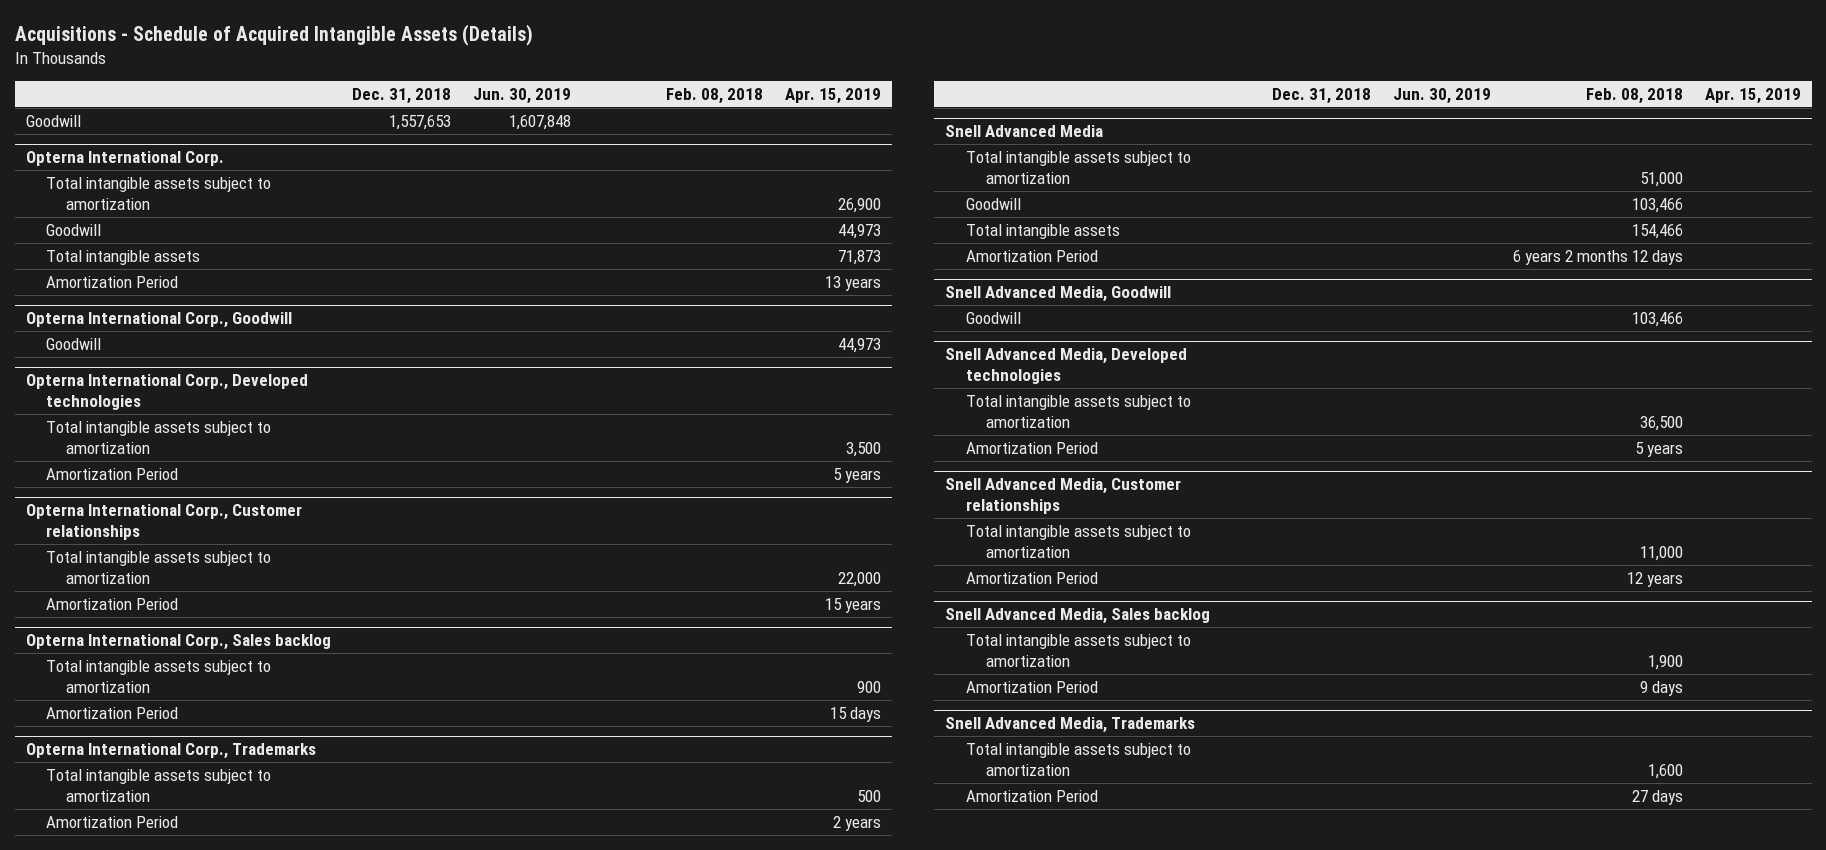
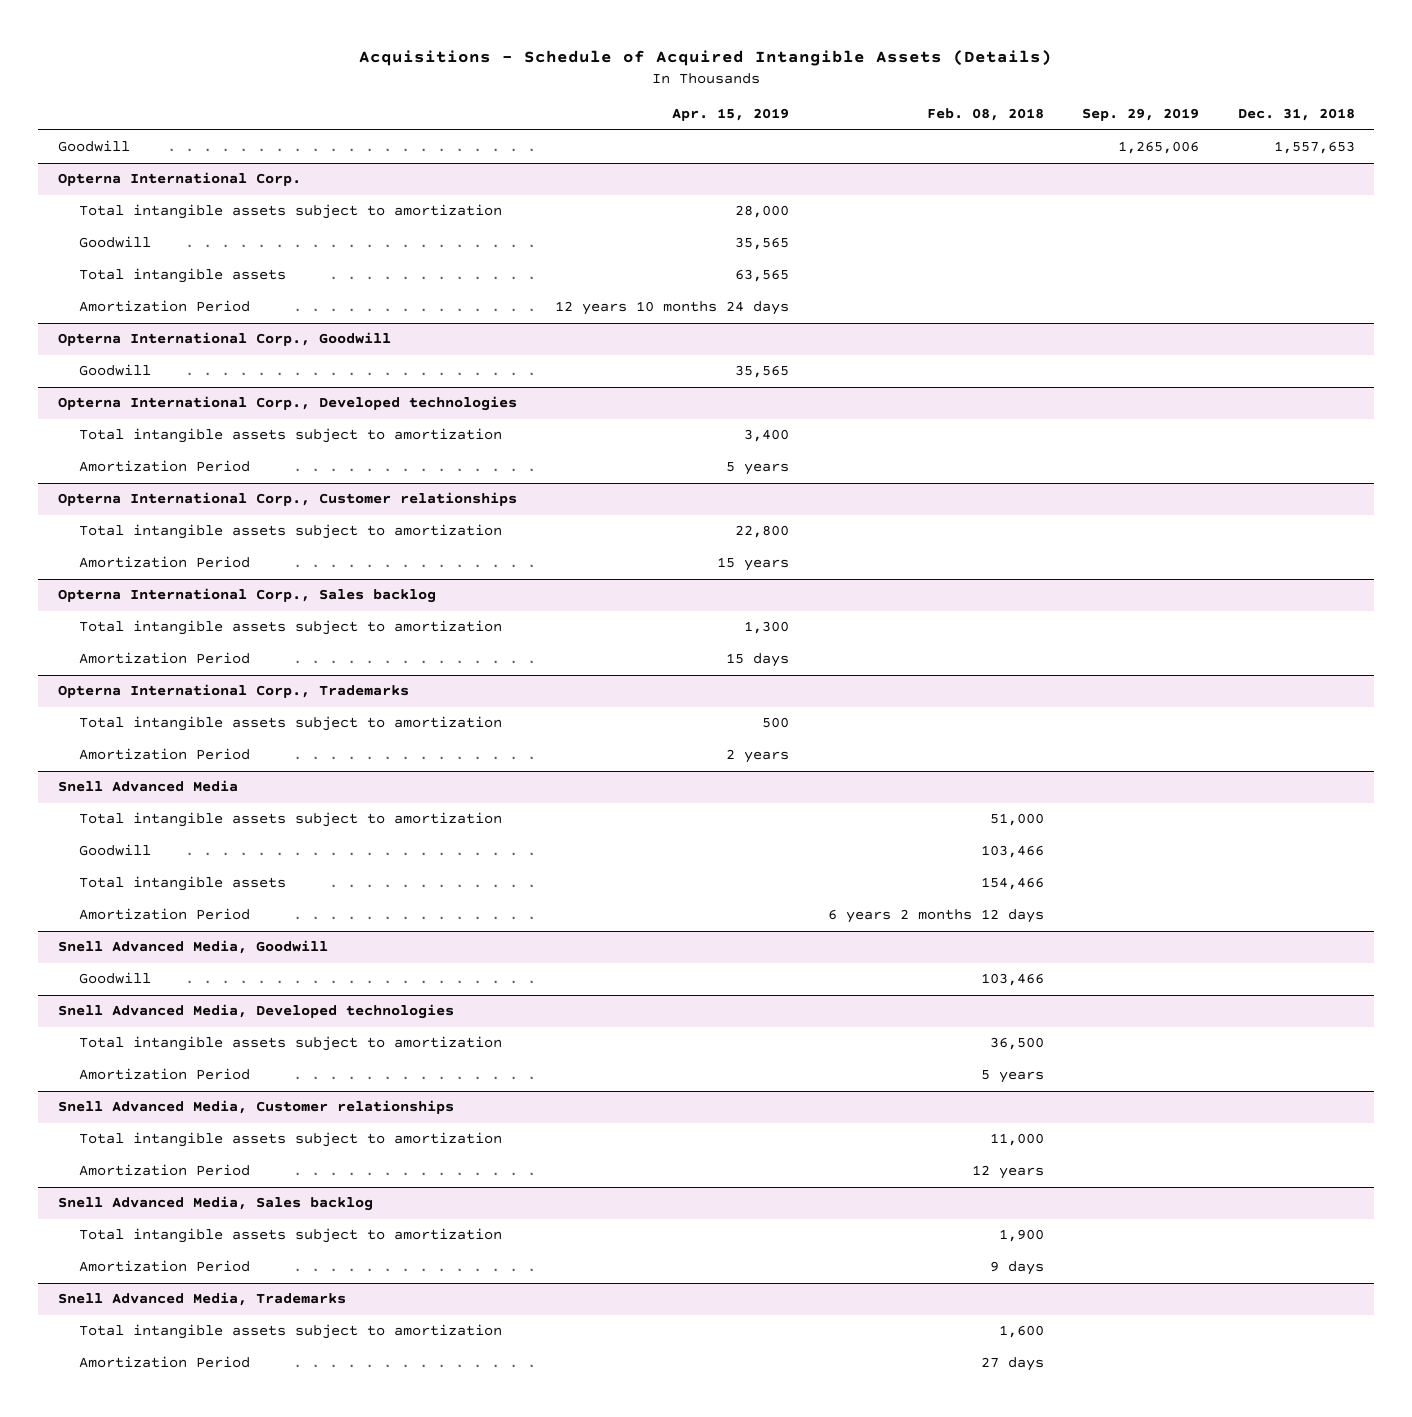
[473,87,572,104] Jun. 30, 2019 -> none
none -> [1082,108,1200,122] Sep. 29, 2019
[838,197,882,213] 26,900 -> [735,205,790,219] 28,000
[838,223,882,239] 44,973 -> [735,237,790,251] 35,565
[838,249,882,265] 71,873 -> [735,269,790,283] 63,565
[825,275,882,291] 13 years -> [555,301,790,316] 12 years 10 months 24 days
[838,337,882,353] 44,973 -> [735,365,790,379] 35,565
[846,441,882,457] 3,500 -> [744,429,790,443] 3,400
[838,571,882,587] 22,000 -> [735,525,790,539] 22,800
[857,680,882,693] 900 -> [744,621,790,635] 1,300

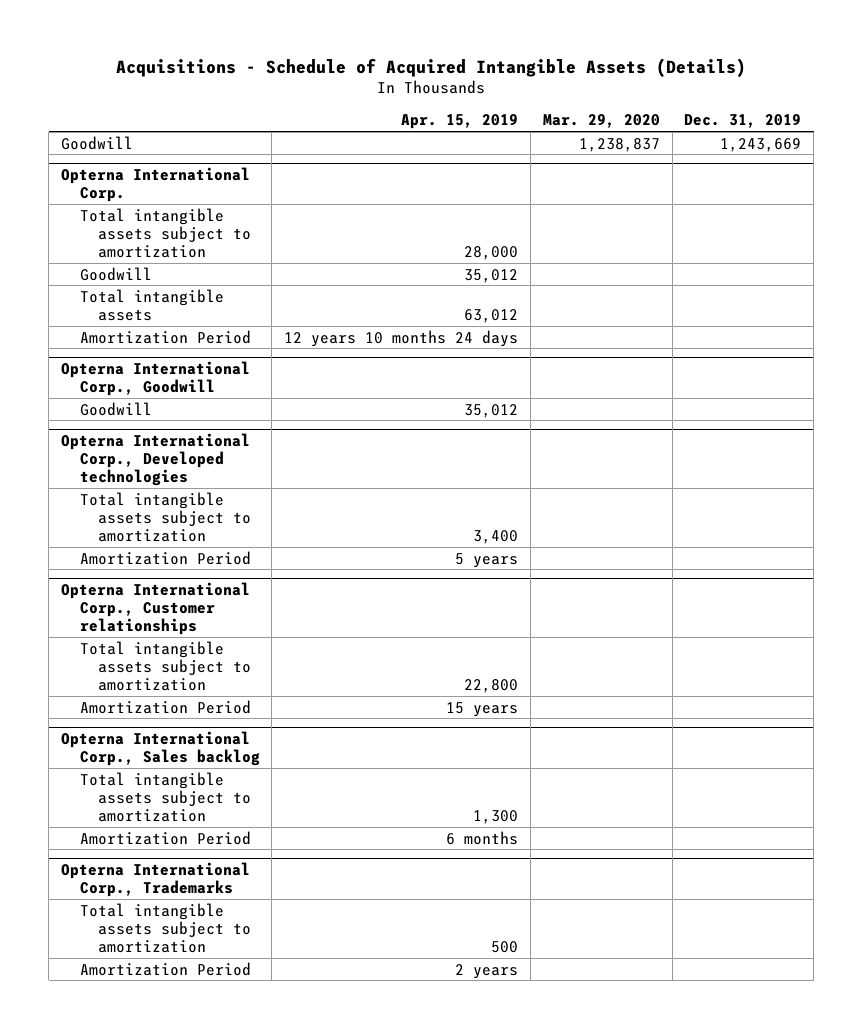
[926,108,1044,122] Feb. 08, 2018 -> none
[1082,108,1200,122] Sep. 29, 2019 -> none
[1237,108,1355,122] Dec. 31, 2018 -> none
none -> [542,114,660,129] Mar. 29, 2020
none -> [684,114,802,129] Dec. 31, 2019
[735,237,790,251] 35,565 -> [464,268,519,283] 35,012
[735,269,790,283] 63,565 -> [464,308,519,323] 63,012
[735,365,790,379] 35,565 -> [464,403,519,418] 35,012
[726,653,790,668] 15 days -> [446,830,519,845] 6 months
[57,780,238,793] Snell Advanced Media -> none
[78,812,502,828] Total intangible assets subject to amortization -> none
[78,844,151,857] Goodwill -> none
[78,876,286,892] Total intangible assets -> none
[78,908,250,921] Amortization Period -> none
[57,940,328,955] Snell Advanced Media, Goodwill -> none
[78,972,151,985] Goodwill -> none
[57,1004,454,1020] Snell Advanced Media, Developed technologies -> none
[78,1036,502,1052] Total intangible assets subject to amortization -> none
[78,1068,250,1081] Amortization Period -> none
[57,1100,454,1115] Snell Advanced Media, Customer relationships -> none
[78,1132,502,1148] Total intangible assets subject to amortization -> none
[78,1164,250,1177] Amortization Period -> none
[57,1196,373,1212] Snell Advanced Media, Sales backlog -> none
[78,1228,502,1244] Total intangible assets subject to amortization -> none
[78,1260,250,1273] Amortization Period -> none
[57,1292,346,1307] Snell Advanced Media, Trademarks -> none
[78,1324,502,1340] Total intangible assets subject to amortization -> none
[78,1356,250,1369] Amortization Period -> none

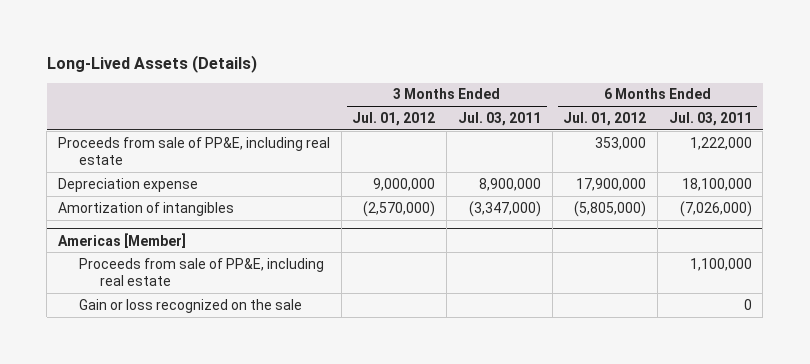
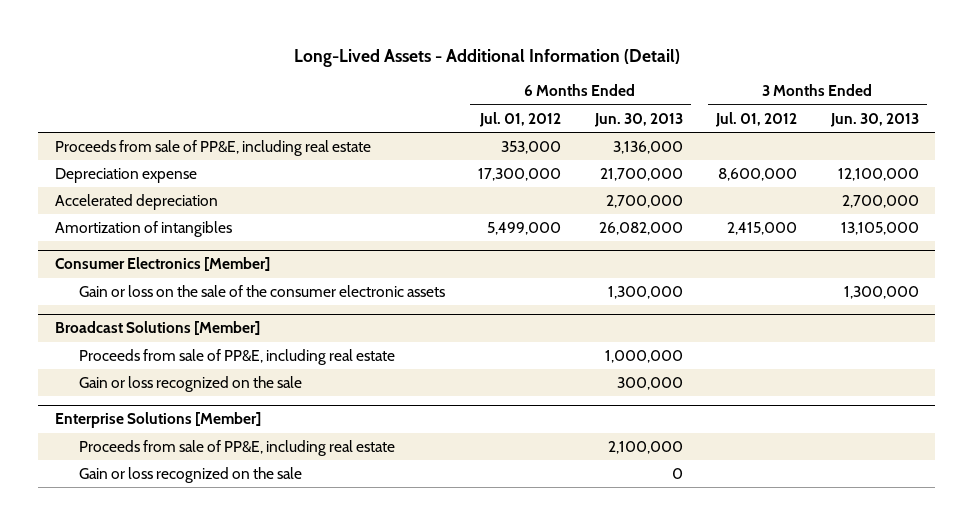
[46,54,257,73] Long-Lived Assets (Details) -> [293,48,680,67] Long-Lived Assets - Additional Information (Detail)
[457,111,541,126] Jul. 03, 2011 -> none
[668,111,752,126] Jul. 03, 2011 -> none
none -> [593,112,683,127] Jun. 30, 2013
none -> [829,112,919,127] Jun. 30, 2013
[58,232,187,248] Americas [Member] -> none
[78,257,324,287] Proceeds from sale of PP&E, including real estate -> none
[78,298,302,313] Gain or loss recognized on the sale -> none
[373,177,436,191] 9,000,000 -> [718,168,798,182] 8,600,000
[576,177,647,191] 17,900,000 -> [478,168,562,182] 17,300,000
none -> [54,194,218,211] Accelerated depreciation
[363,200,436,217] (2,570,000) -> [727,222,798,236] 2,415,000
[574,200,647,217] (5,805,000) -> [487,222,562,236] 5,499,000
none -> [54,257,270,272] Consumer Electronics [Member]
none -> [78,285,445,298] Gain or loss on the sale of the consumer electronic assets
none -> [54,321,260,336] Broadcast Solutions [Member]
none -> [78,349,395,366] Proceeds from sale of PP&E, including real estate
none -> [78,376,302,393] Gain or loss recognized on the sale
none -> [54,412,261,429] Enterprise Solutions [Member]
none -> [78,440,395,457] Proceeds from sale of PP&E, including real estate
none -> [78,467,302,484] Gain or loss recognized on the sale

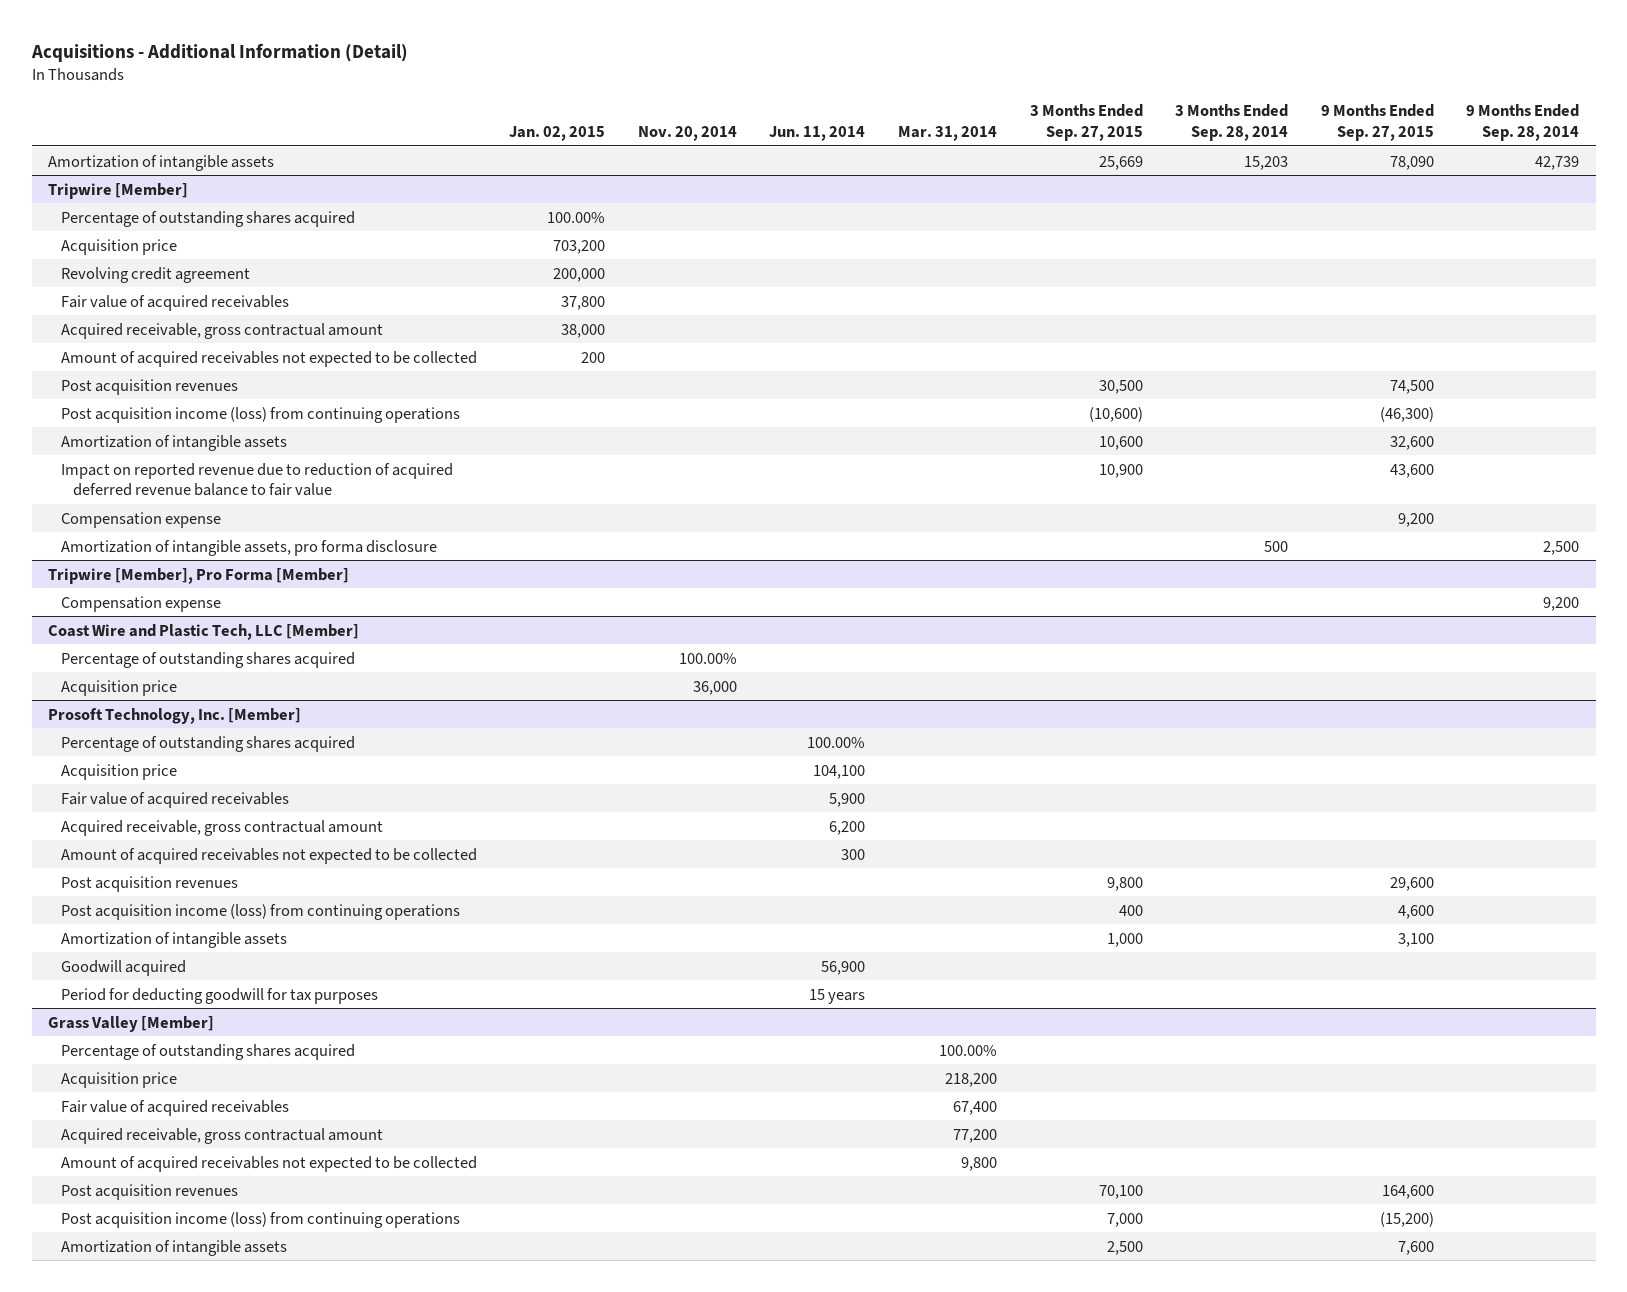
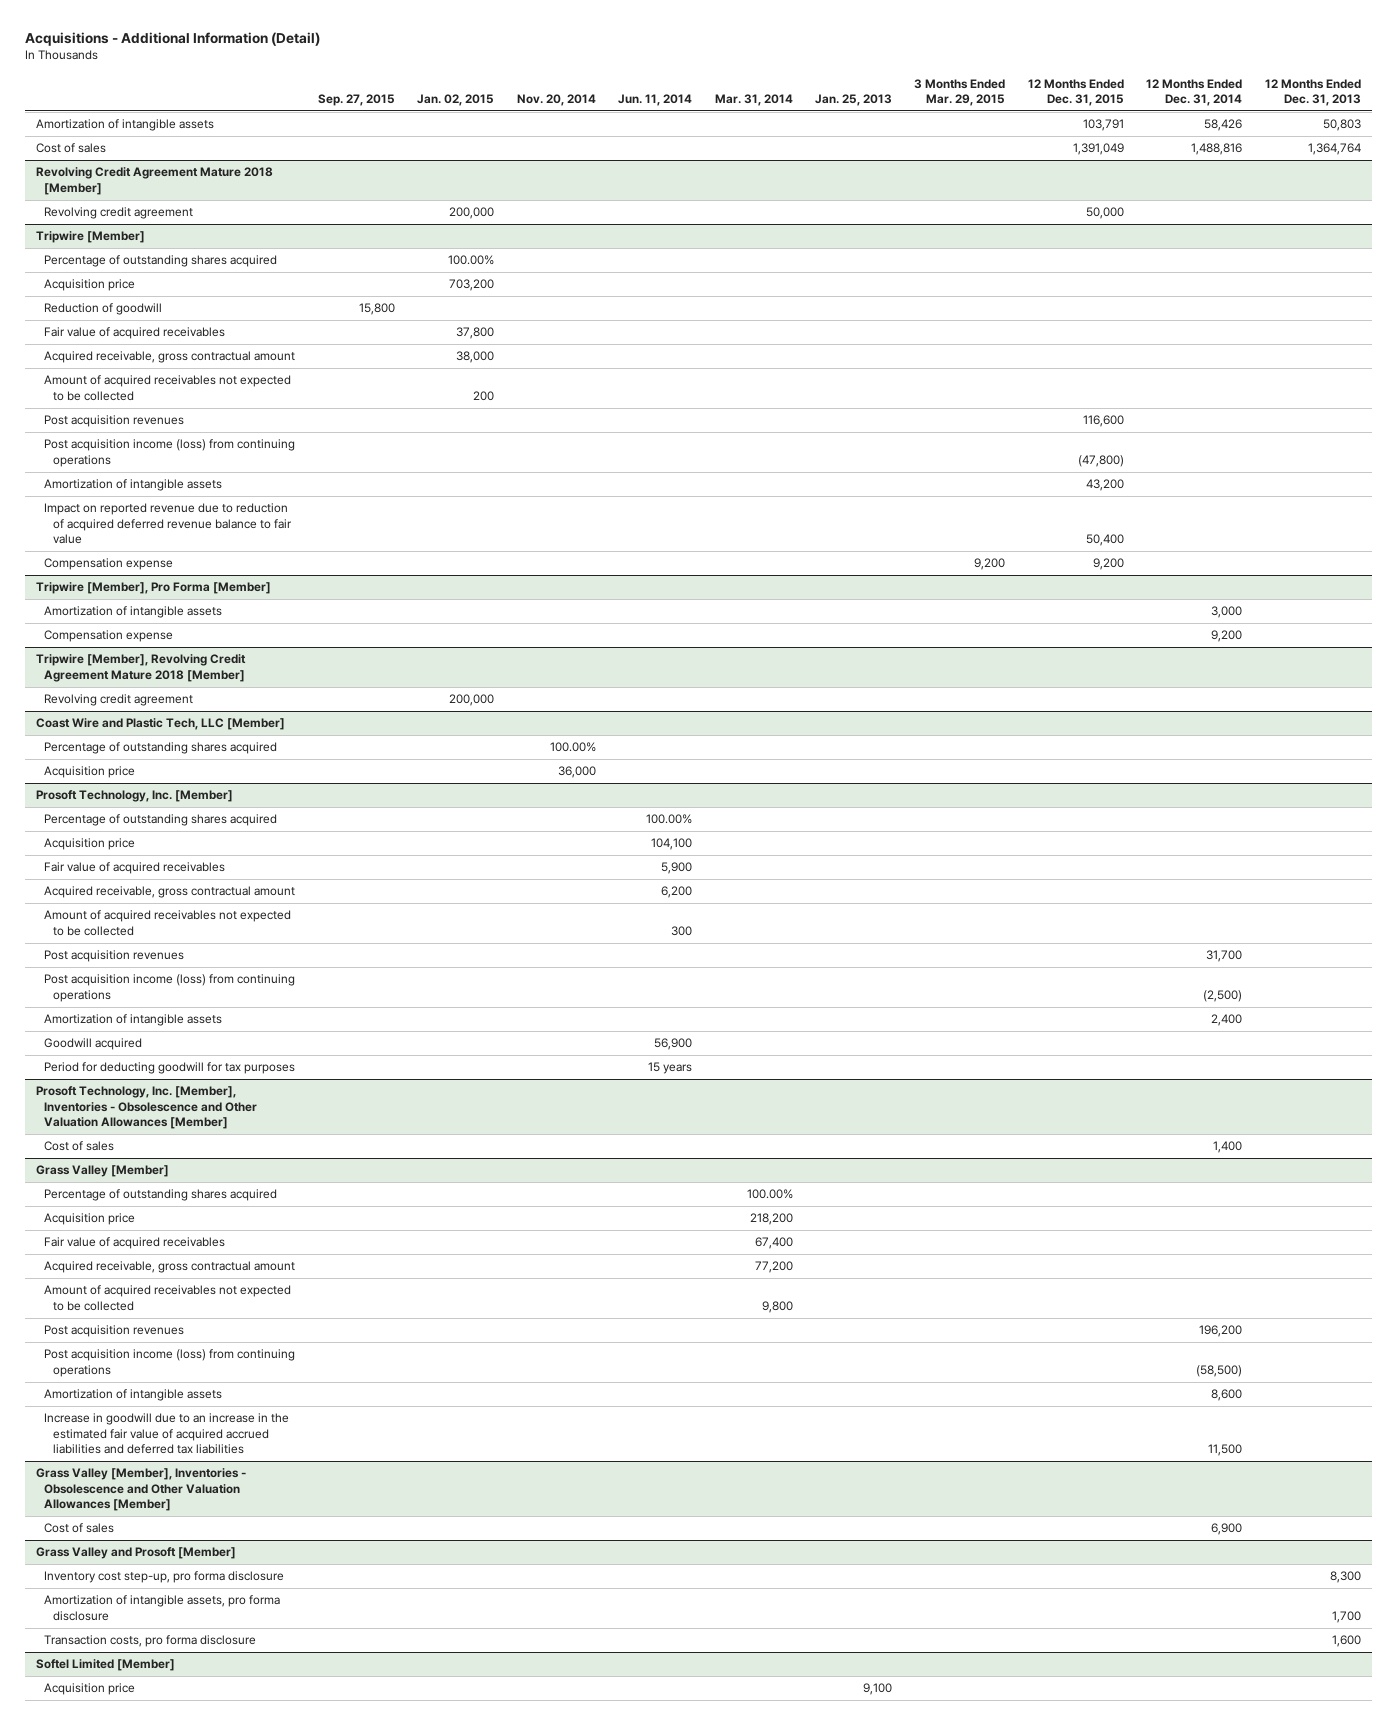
[1029,104,1143,141] 3 Months Ended Sep. 27, 2015 -> none
[1175,104,1289,141] 3 Months Ended Sep. 28, 2014 -> none
[1320,104,1434,141] 9 Months Ended Sep. 27, 2015 -> none
[1466,104,1580,141] 9 Months Ended Sep. 28, 2014 -> none
none -> [317,94,395,107] Sep. 27, 2015
none -> [815,94,893,107] Jan. 25, 2013
none -> [914,78,1006,107] 3 Months Ended Mar. 29, 2015
none -> [1027,78,1124,107] 12 Months Ended Dec. 31, 2015
none -> [1146,78,1243,107] 12 Months Ended Dec. 31, 2014
none -> [1264,78,1361,107] 12 Months Ended Dec. 31, 2013
none -> [35,143,106,154] Cost of sales
none -> [35,167,273,195] Revolving Credit Agreement Mature 2018 [Member]
none -> [44,207,194,220] Revolving credit agreement
[60,266,250,283] Revolving credit agreement -> none
none -> [44,303,163,316] Reduction of goodwill
[60,539,437,556] Amortization of intangible assets, pro forma disclosure -> none
none -> [44,606,223,619] Amortization of intangible assets
none -> [35,654,246,682] Tripwire [Member], Revolving Credit Agreement Mature 2018 [Member]
none -> [44,694,194,707] Revolving credit agreement
none -> [35,1086,258,1130] Prosoft Technology, Inc. [Member], Inventories - Obsolescence and Other Valuation Allowances [Member]
none -> [44,1141,115,1152] Cost of sales
none -> [44,1413,290,1455] Increase in goodwill due to an increase in the estimated fair value of acquired accrued liabilities and deferred tax liabilities
none -> [35,1468,246,1512] Grass Valley [Member], Inventories - Obsolescence and Other Valuation Allowances [Member]
none -> [44,1523,115,1534] Cost of sales
none -> [35,1547,236,1560] Grass Valley and Prosoft [Member]
none -> [44,1571,285,1584] Inventory cost step-up, pro forma disclosure
none -> [44,1595,281,1621] Amortization of intangible assets, pro forma disclosure
none -> [44,1635,257,1648] Transaction costs, pro forma disclosure
none -> [35,1659,175,1672] Softel Limited [Member]
none -> [44,1683,136,1696] Acquisition price

